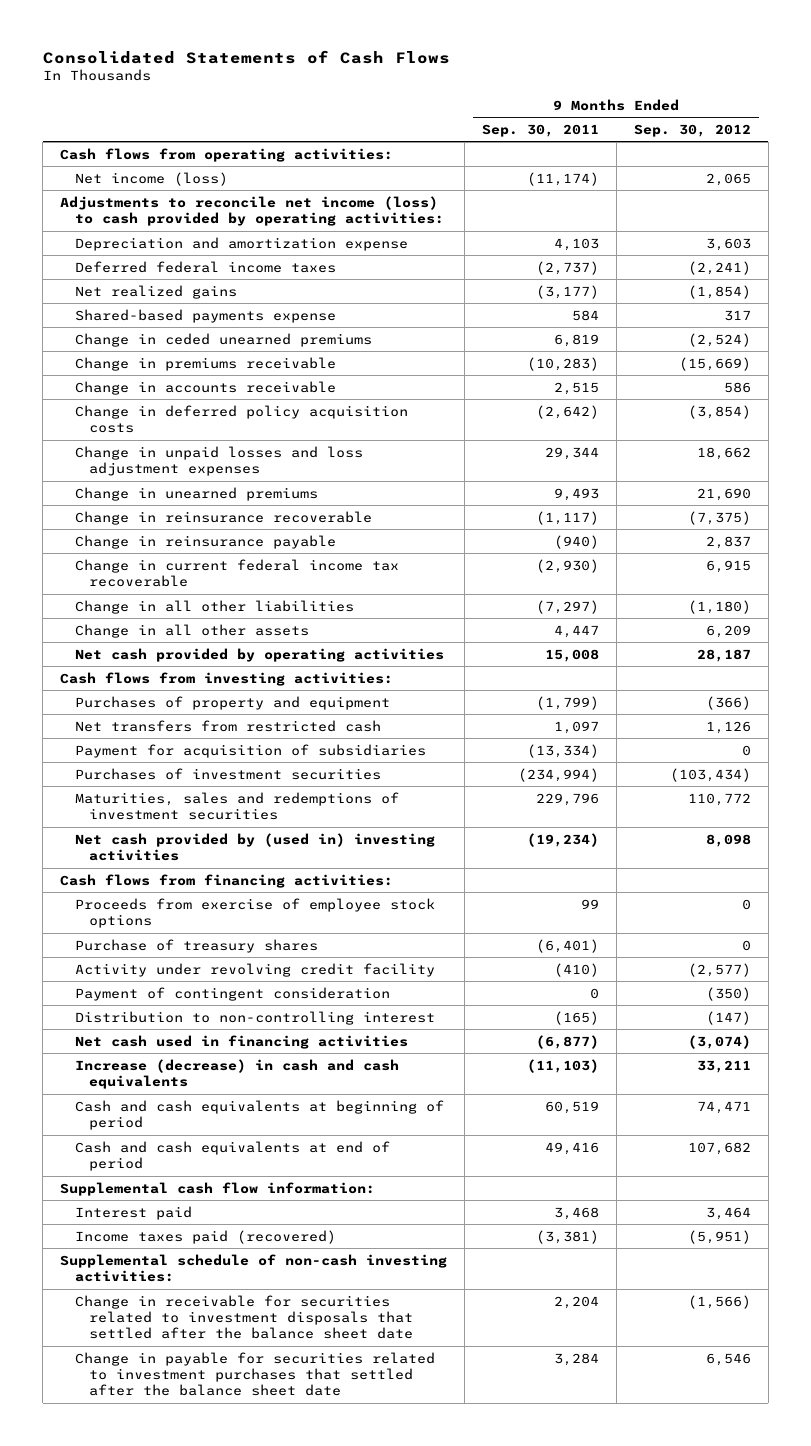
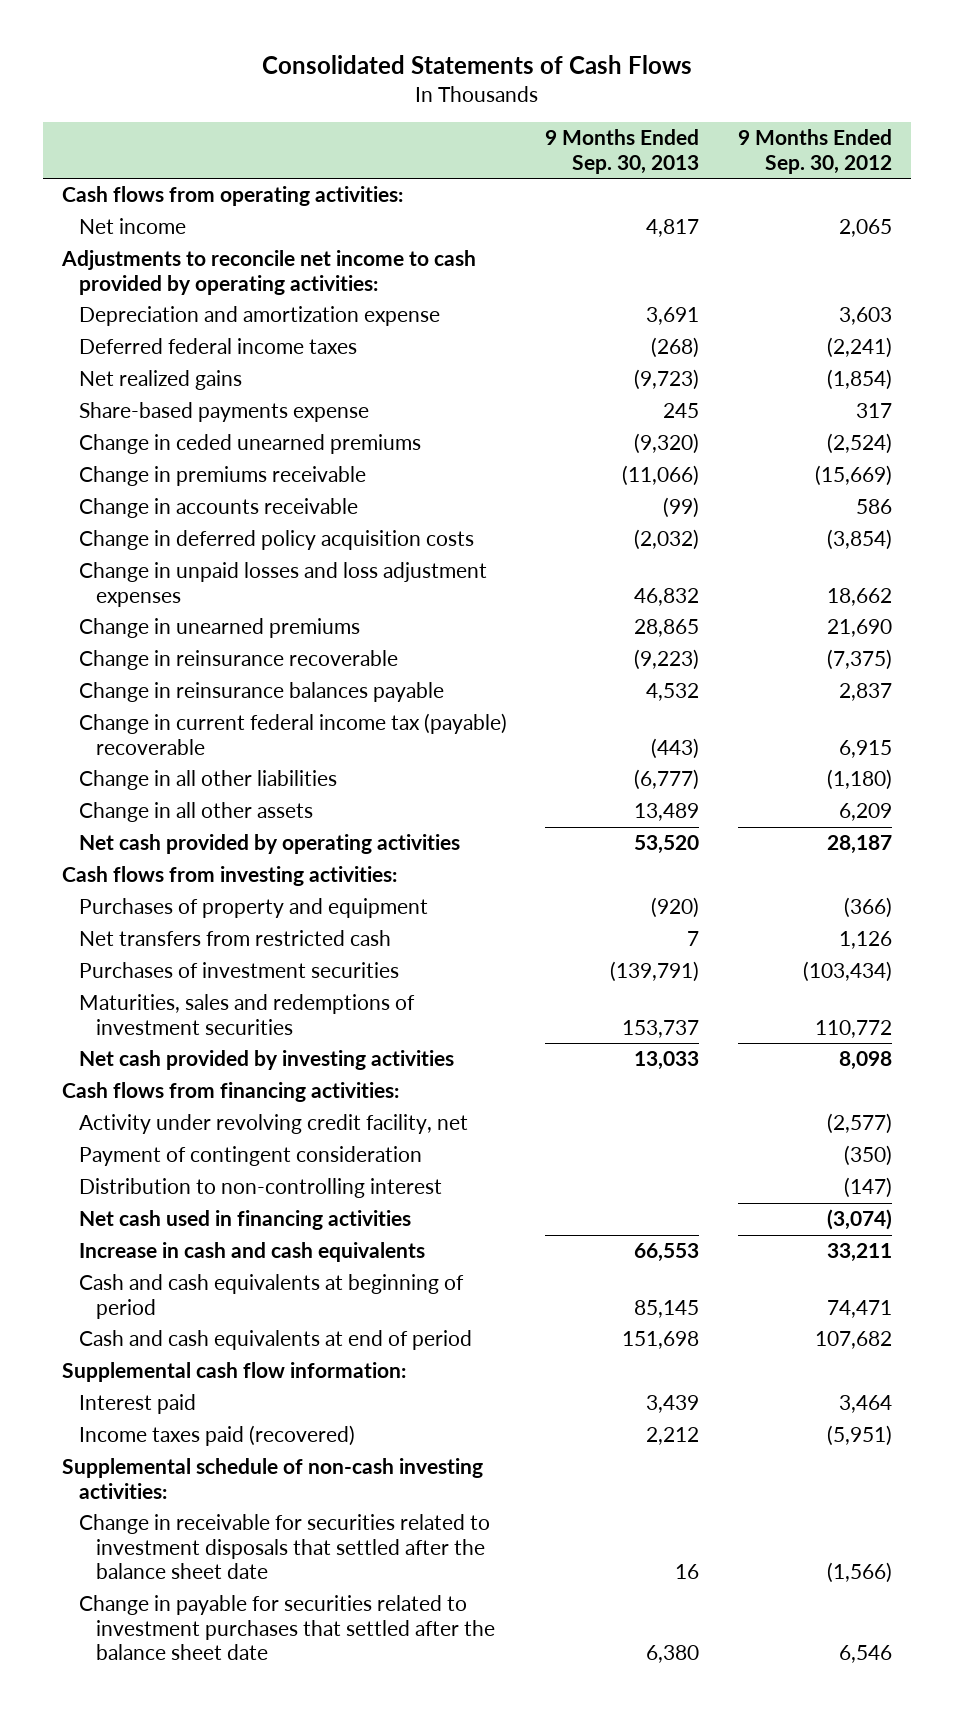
[481,123,599,137] Sep. 30, 2011 -> none
none -> [545,129,700,174] 9 Months Ended Sep. 30, 2013
[74,171,228,186] Net income (loss) -> [79,218,187,235] Net income
[60,195,444,226] Adjustments to reconcile net income (loss) to cash provided by operating activities: -> [60,250,476,295] Adjustments to reconcile net income to cash provided by operating activities:
[74,308,336,323] Shared-based payments expense -> [79,402,370,423] Share-based payments expense
[74,534,336,549] Change in reinsurance payable -> [79,682,445,703] Change in reinsurance balances payable
[74,558,399,587] Change in current federal income tax recoverable -> [79,713,508,755] Change in current federal income tax (payable) recoverable
[74,743,426,758] Payment for acquisition of subsidiaries -> none
[74,832,435,861] Net cash provided by (used in) investing activities -> [79,1050,455,1071] Net cash provided by investing activities
[74,897,435,928] Proceeds from exercise of employee stock options -> none
[74,938,318,953] Purchase of treasury shares -> none
[74,962,435,977] Activity under revolving credit facility -> [79,1114,469,1135] Activity under revolving credit facility, net
[74,1058,399,1089] Increase (decrease) in cash and cash equivalents -> [79,1242,426,1263] Increase in cash and cash equivalents

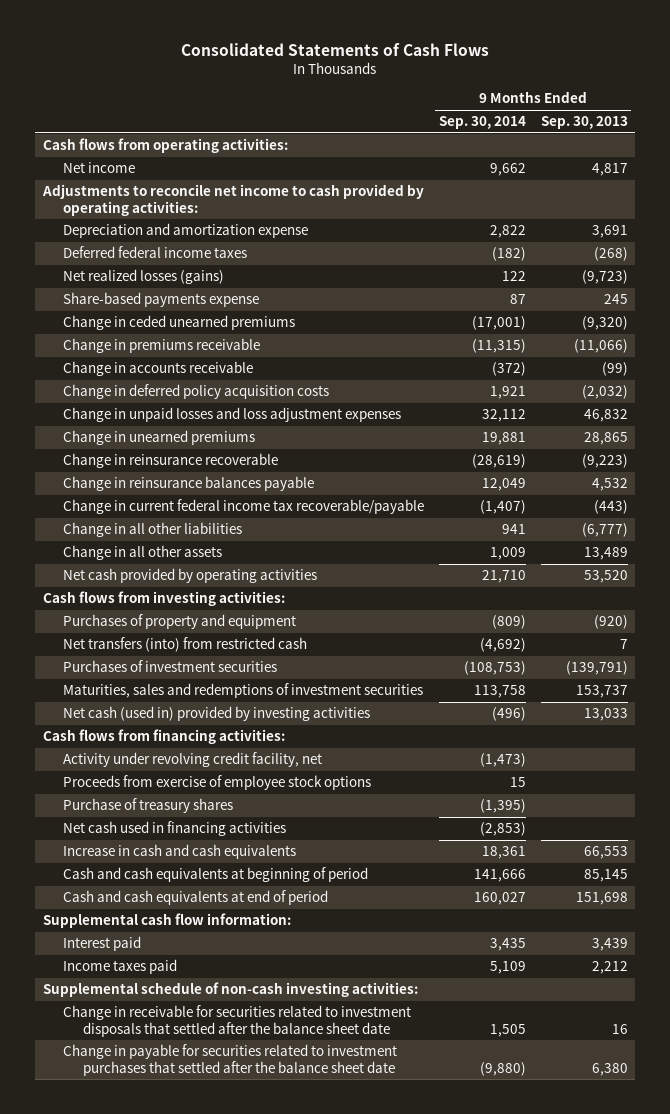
[737,129,892,174] 9 Months Ended Sep. 30, 2012 -> none
none -> [438,116,526,130] Sep. 30, 2014
[79,370,243,391] Net realized gains -> [62,269,224,285] Net realized losses (gains)
[79,713,508,755] Change in current federal income tax (payable) recoverable -> [62,499,424,515] Change in current federal income tax recoverable/payable
[79,930,392,947] Net transfers from restricted cash -> [62,637,307,653] Net transfers (into) from restricted cash
[79,1050,455,1071] Net cash provided by investing activities -> [62,706,370,722] Net cash (used in) provided by investing activities
[79,1146,423,1167] Payment of contingent consideration -> none
[79,1178,443,1199] Distribution to non-controlling interest -> none
none -> [62,775,371,791] Proceeds from exercise of employee stock options
none -> [62,798,233,814] Purchase of treasury shares
[79,1425,356,1447] Income taxes paid (recovered) -> [62,959,177,975] Income taxes paid

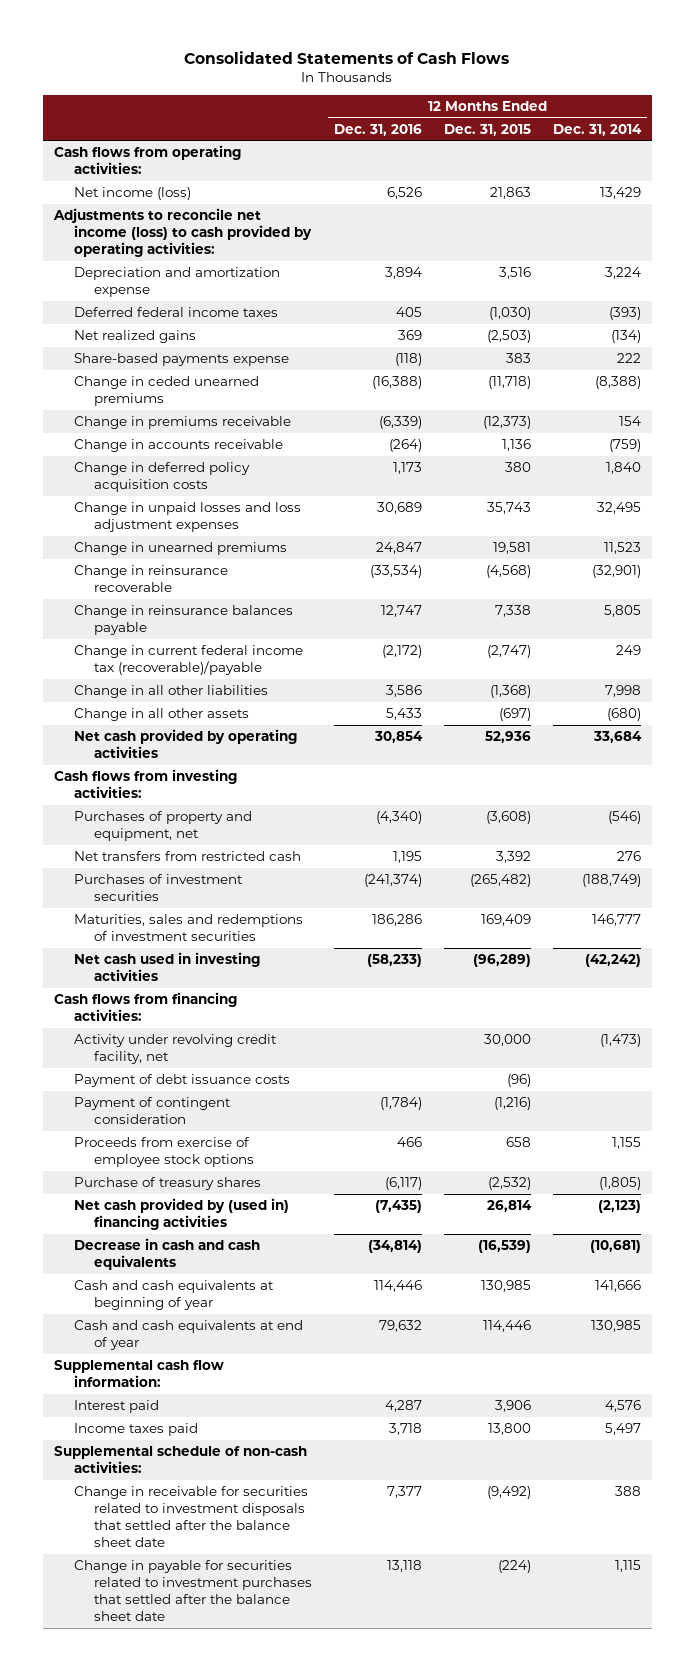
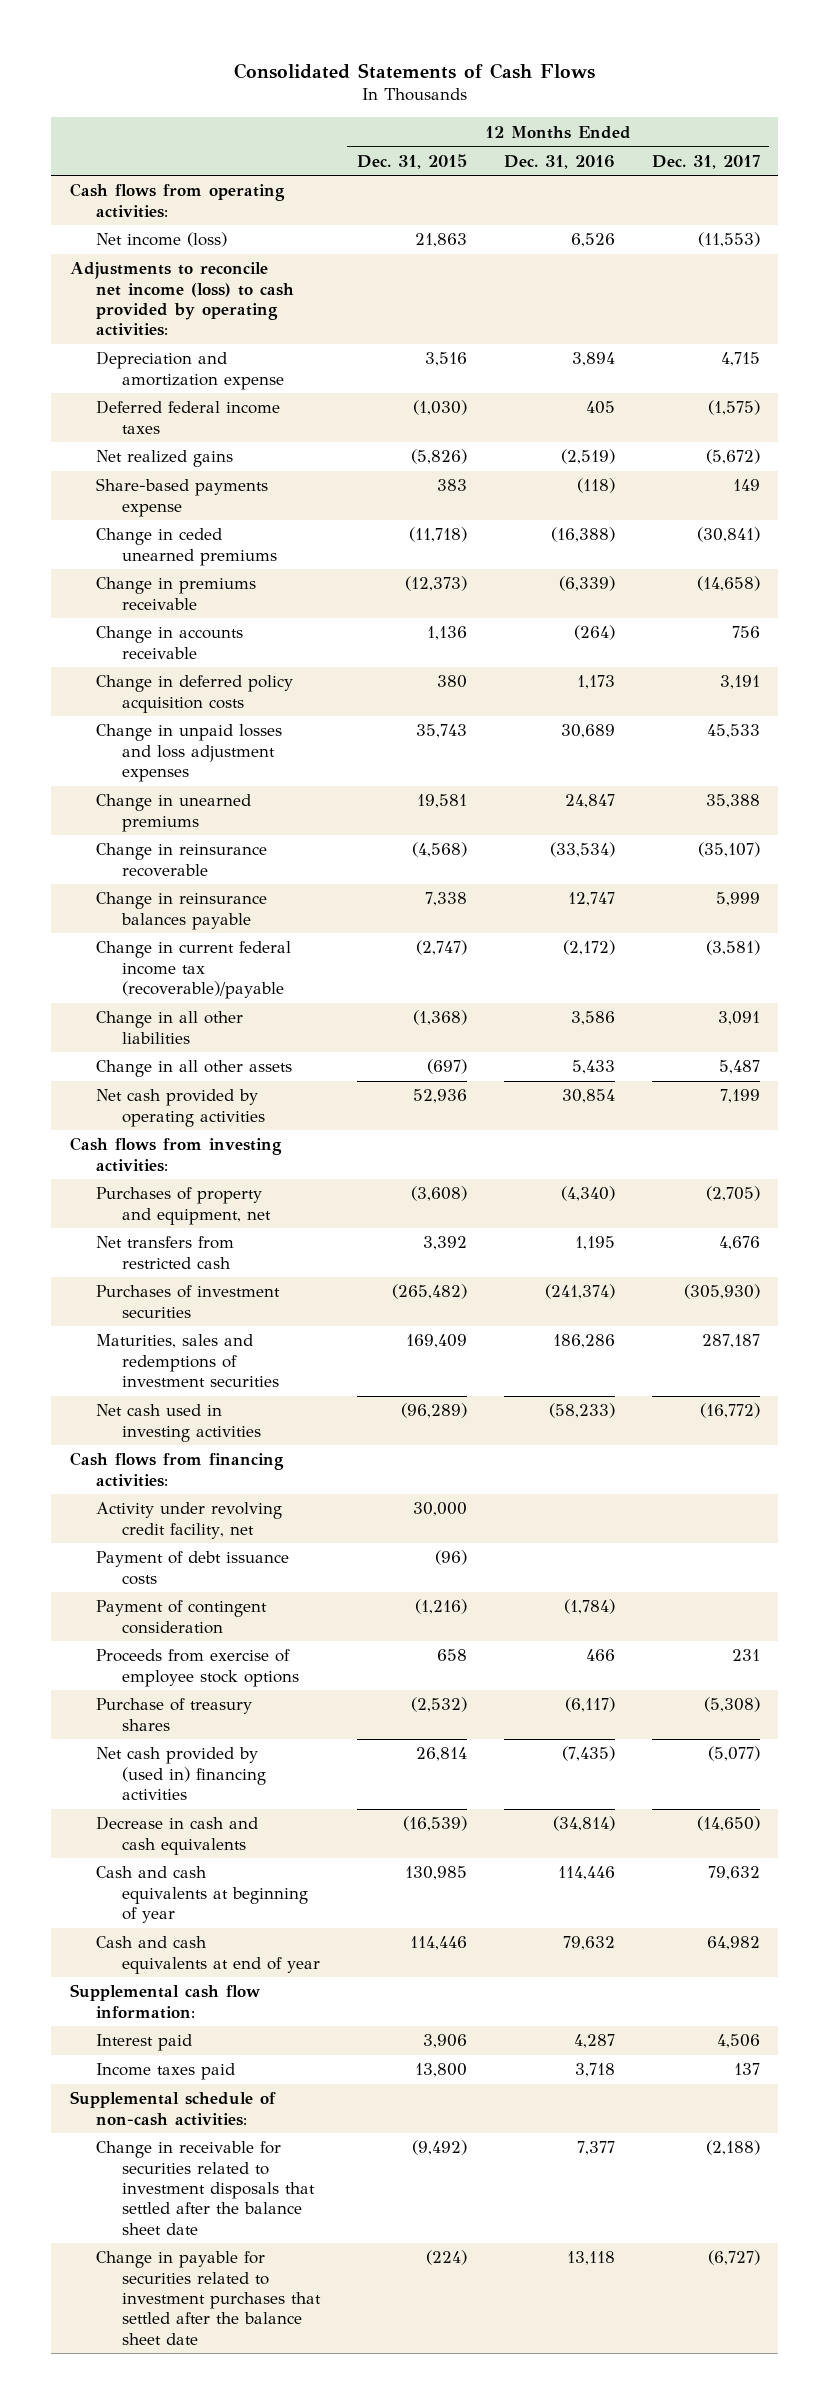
[553,123,643,136] Dec. 31, 2014 -> none
none -> [651,154,760,169] Dec. 31, 2017
[397,329,422,340] 369 -> [560,449,615,465] (2,519)
[487,329,532,343] (2,503) -> [410,449,467,465] (5,826)

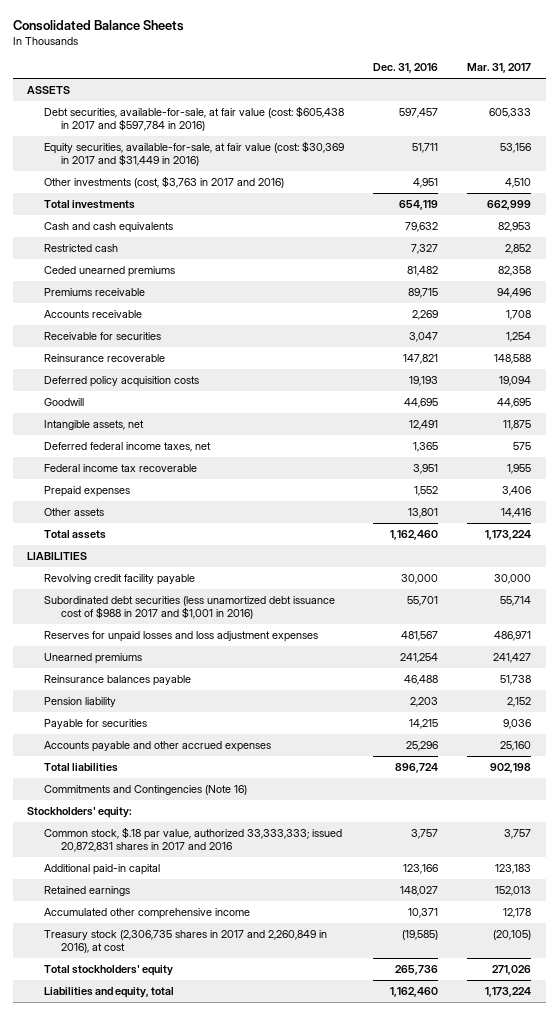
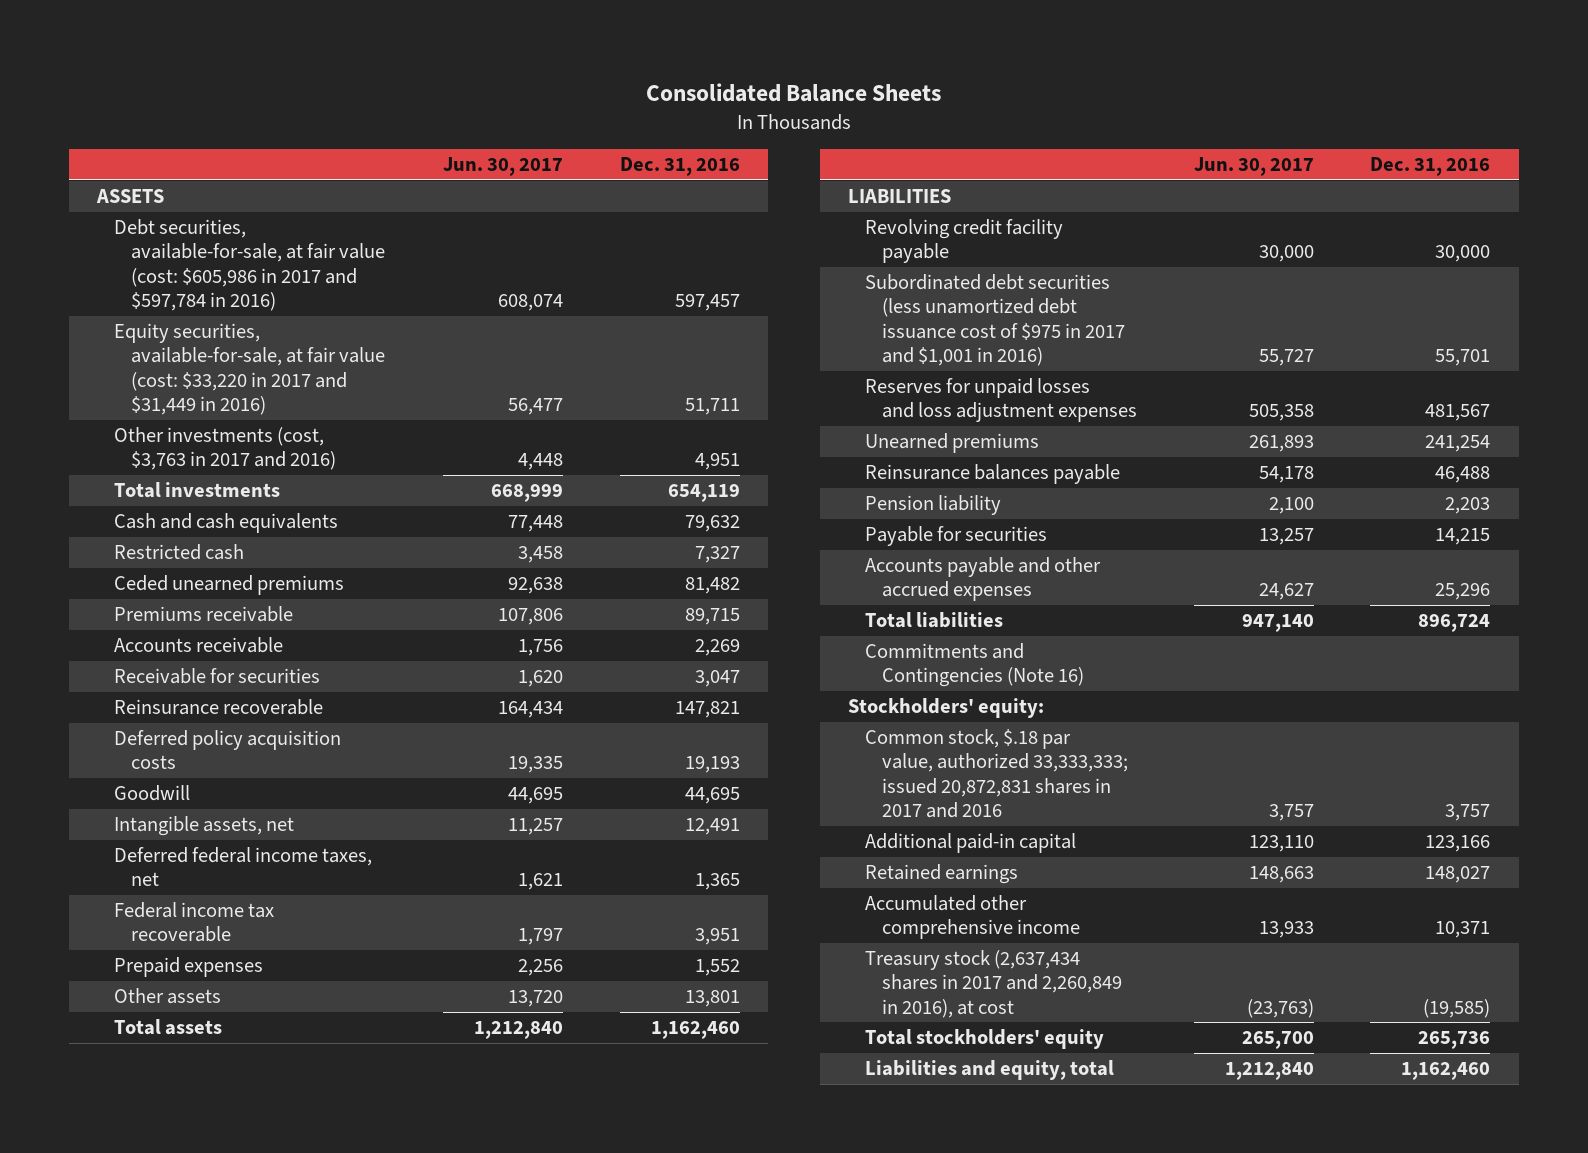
[467,63,532,74] Mar. 31, 2017 -> none
none -> [442,157,563,177] Jun. 30, 2017
[43,106,344,132] Debt securities, available-for-sale, at fair value (cost: $605,438 in 2017 and $597,784 in 2016) -> [114,219,385,312] Debt securities, available-for-sale, at fair value (cost: $605,986 in 2017 and $597,784 in 2016)
[43,141,344,167] Equity securities, available-for-sale, at fair value (cost: $30,369 in 2017 and $31,449 in 2016) -> [114,323,385,416] Equity securities, available-for-sale, at fair value (cost: $33,220 in 2017 and $31,449 in 2016)
[43,596,335,620] Subordinated debt securities (less unamortized debt issuance cost of $988 in 2017 and $1,001 in 2016) -> [864,274,1125,367] Subordinated debt securities (less unamortized debt issuance cost of $975 in 2017 and $1,001 in 2016)
[43,930,327,954] Treasury stock (2,306,735 shares in 2017 and 2,260,849 in 2016), at cost -> [864,950,1122,1018] Treasury stock (2,637,434 shares in 2017 and 2,260,849 in 2016), at cost

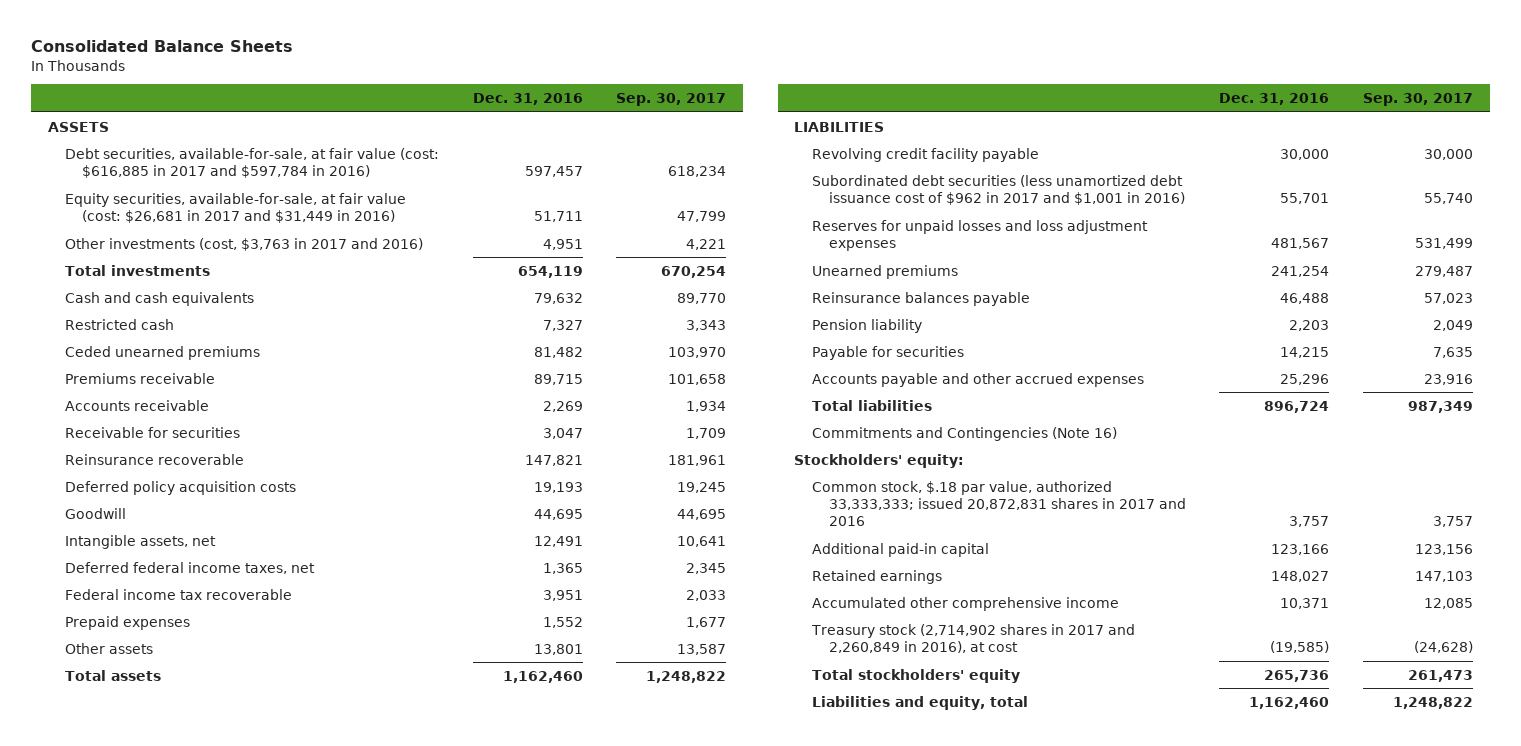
[442,157,563,177] Jun. 30, 2017 -> none
none -> [616,93,727,107] Sep. 30, 2017
[114,219,385,312] Debt securities, available-for-sale, at fair value (cost: $605,986 in 2017 and $597,784 in 2016) -> [64,147,439,178] Debt securities, available-for-sale, at fair value (cost: $616,885 in 2017 and $597,784 in 2016)
[114,323,385,416] Equity securities, available-for-sale, at fair value (cost: $33,220 in 2017 and $31,449 in 2016) -> [64,192,406,223] Equity securities, available-for-sale, at fair value (cost: $26,681 in 2017 and $31,449 in 2016)
[864,274,1125,367] Subordinated debt securities (less unamortized debt issuance cost of $975 in 2017 and $1,001 in 2016) -> [811,174,1185,205] Subordinated debt securities (less unamortized debt issuance cost of $962 in 2017 and $1,001 in 2016)
[864,950,1122,1018] Treasury stock (2,637,434 shares in 2017 and 2,260,849 in 2016), at cost -> [810,623,1135,653] Treasury stock (2,714,902 shares in 2017 and 2,260,849 in 2016), at cost

